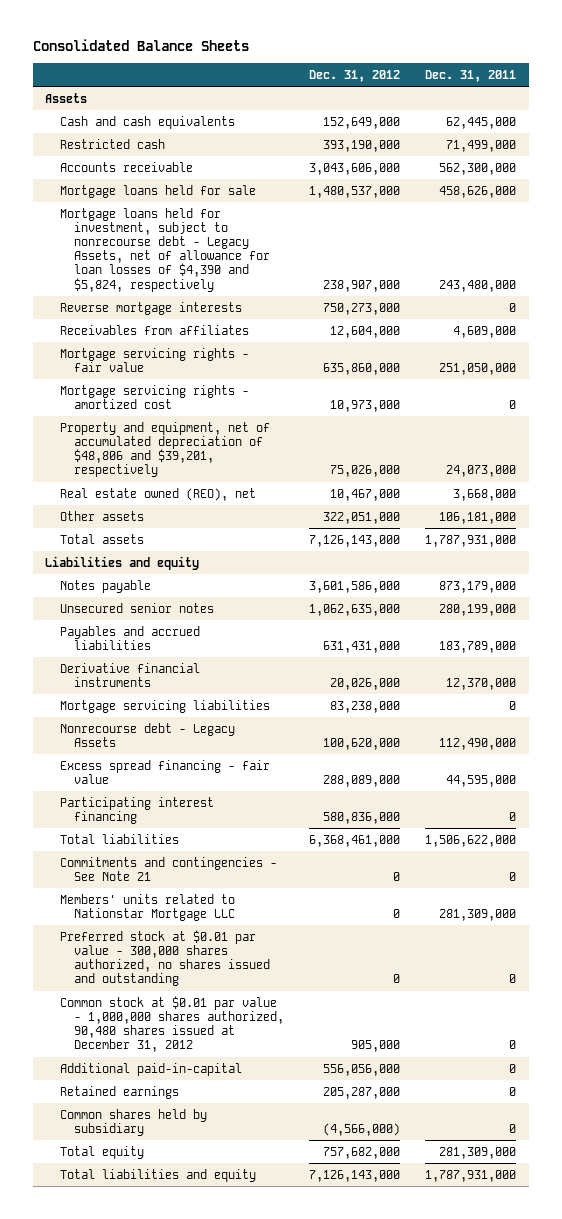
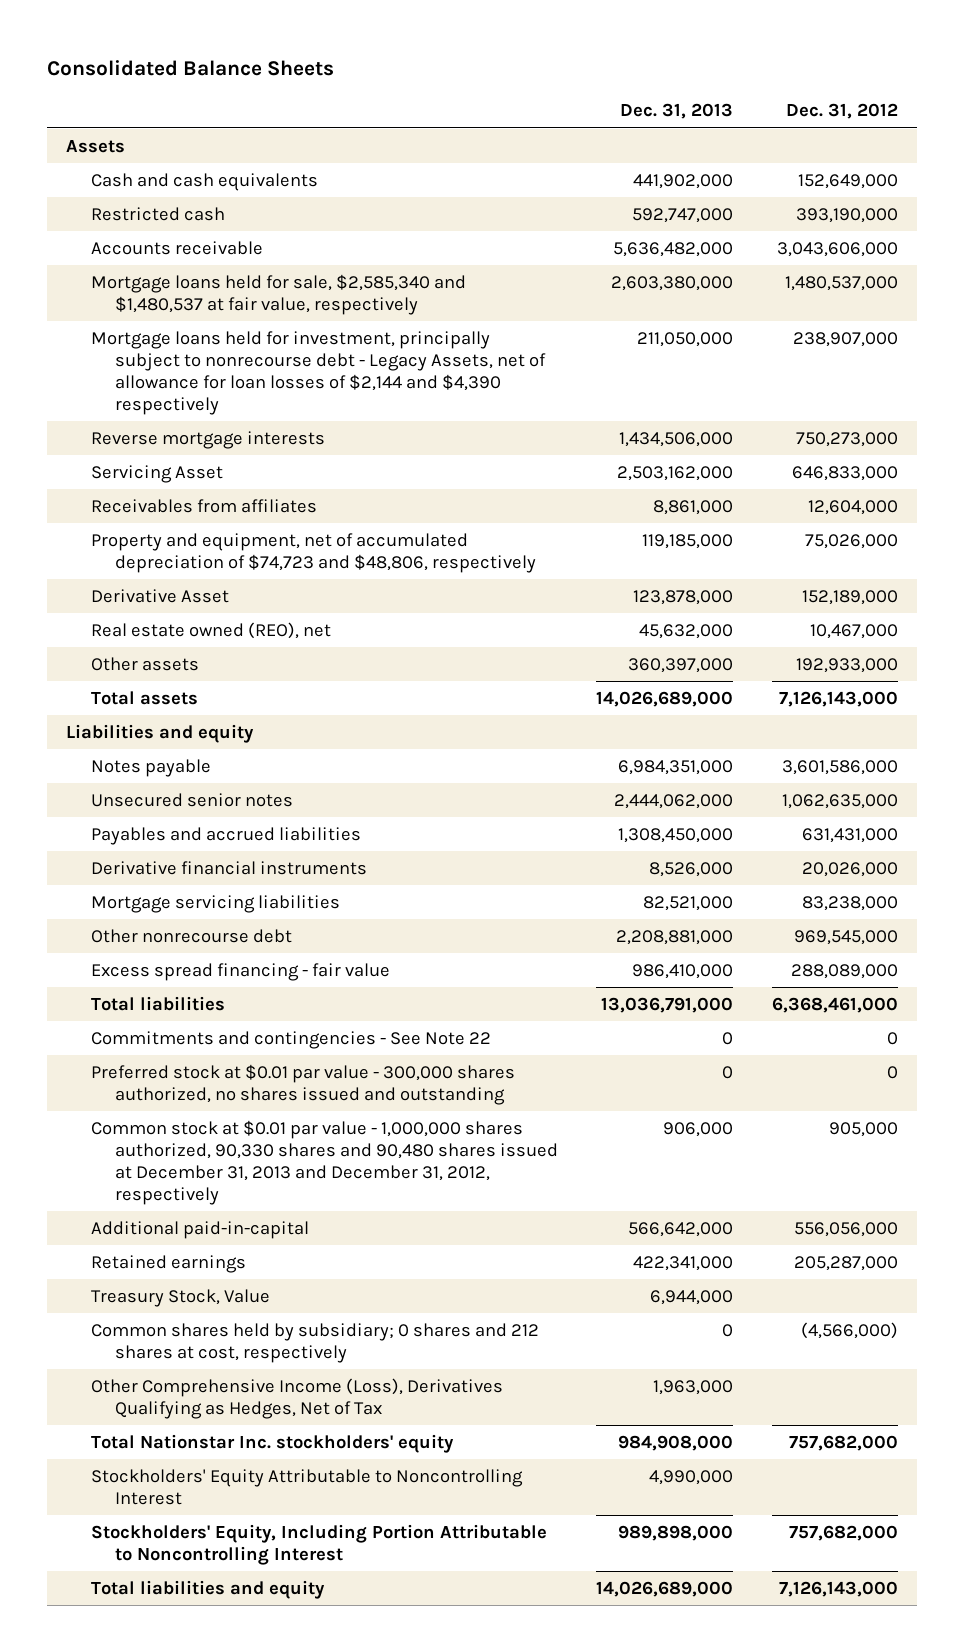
[425,70,517,83] Dec. 31, 2011 -> none
none -> [620,103,734,120] Dec. 31, 2013
[59,184,256,198] Mortgage loans held for sale -> [90,273,466,315] Mortgage loans held for sale, $2,585,340 and $1,480,537 at fair value, respectively
[59,207,270,292] Mortgage loans held for investment, subject to nonrecourse debt - Legacy Assets, net of allowance for loan losses of $4,390 and $5,824, respectively -> [90,330,547,416] Mortgage loans held for investment, principally subject to nonrecourse debt - Legacy Assets, net of allowance for loan losses of $2,144 and $4,390 respectively
none -> [90,464,223,483] Servicing Asset
[59,347,249,372] Mortgage servicing rights - fair value -> none
[59,384,249,409] Mortgage servicing rights - amortized cost -> none
[59,421,270,478] Property and equipment, net of accumulated depreciation of $48,806 and $39,201, respectively -> [90,532,537,573] Property and equipment, net of accumulated depreciation of $74,723 and $48,806, respectively
none -> [90,588,229,603] Derivative Asset
[323,511,401,524] 322,051,000 -> [795,657,898,673] 192,933,000
[59,722,235,747] Nonrecourse debt - Legacy Assets -> [90,928,292,943] Other nonrecourse debt
[323,737,401,750] 100,620,000 -> [793,929,898,945] 969,545,000
[59,796,214,824] Participating interest financing -> none
[59,893,235,921] Members' units related to Nationstar Mortgage LLC -> none
[59,856,277,881] Commitments and contingencies - See Note 21 -> [90,1030,491,1049] Commitments and contingencies - See Note 22
[59,995,284,1053] Common stock at $0.01 par value - 1,000,000 shares authorized, 90,480 shares issued at December 31, 2012 -> [90,1119,559,1206] Common stock at $0.01 par value - 1,000,000 shares authorized, 90,330 shares and 90,480 shares issued at December 31, 2013 and December 31, 2012, respectively
none -> [90,1288,270,1307] Treasury Stock, Value
[59,1108,207,1136] Common shares held by subsidiary -> [90,1322,539,1363] Common shares held by subsidiary; 0 shares and 212 shares at cost, respectively
none -> [90,1377,503,1419] Other Comprehensive Income (Loss), Derivatives Qualifying as Hedges, Net of Tax
[59,1145,144,1159] Total equity -> [90,1433,454,1453] Total Nationstar Inc. stockholders' equity
none -> [90,1468,523,1505] Stockholders' Equity Attributable to Noncontrolling Interest
none -> [90,1523,547,1565] Stockholders' Equity, Including Portion Attributable to Noncontrolling Interest

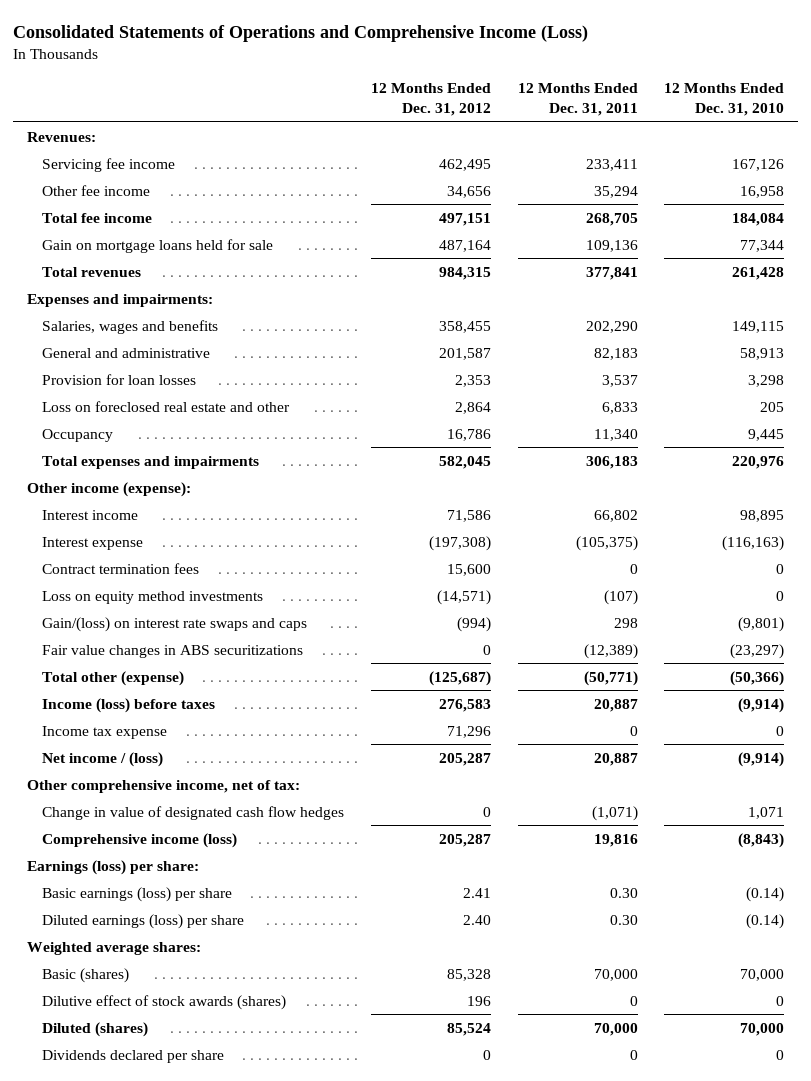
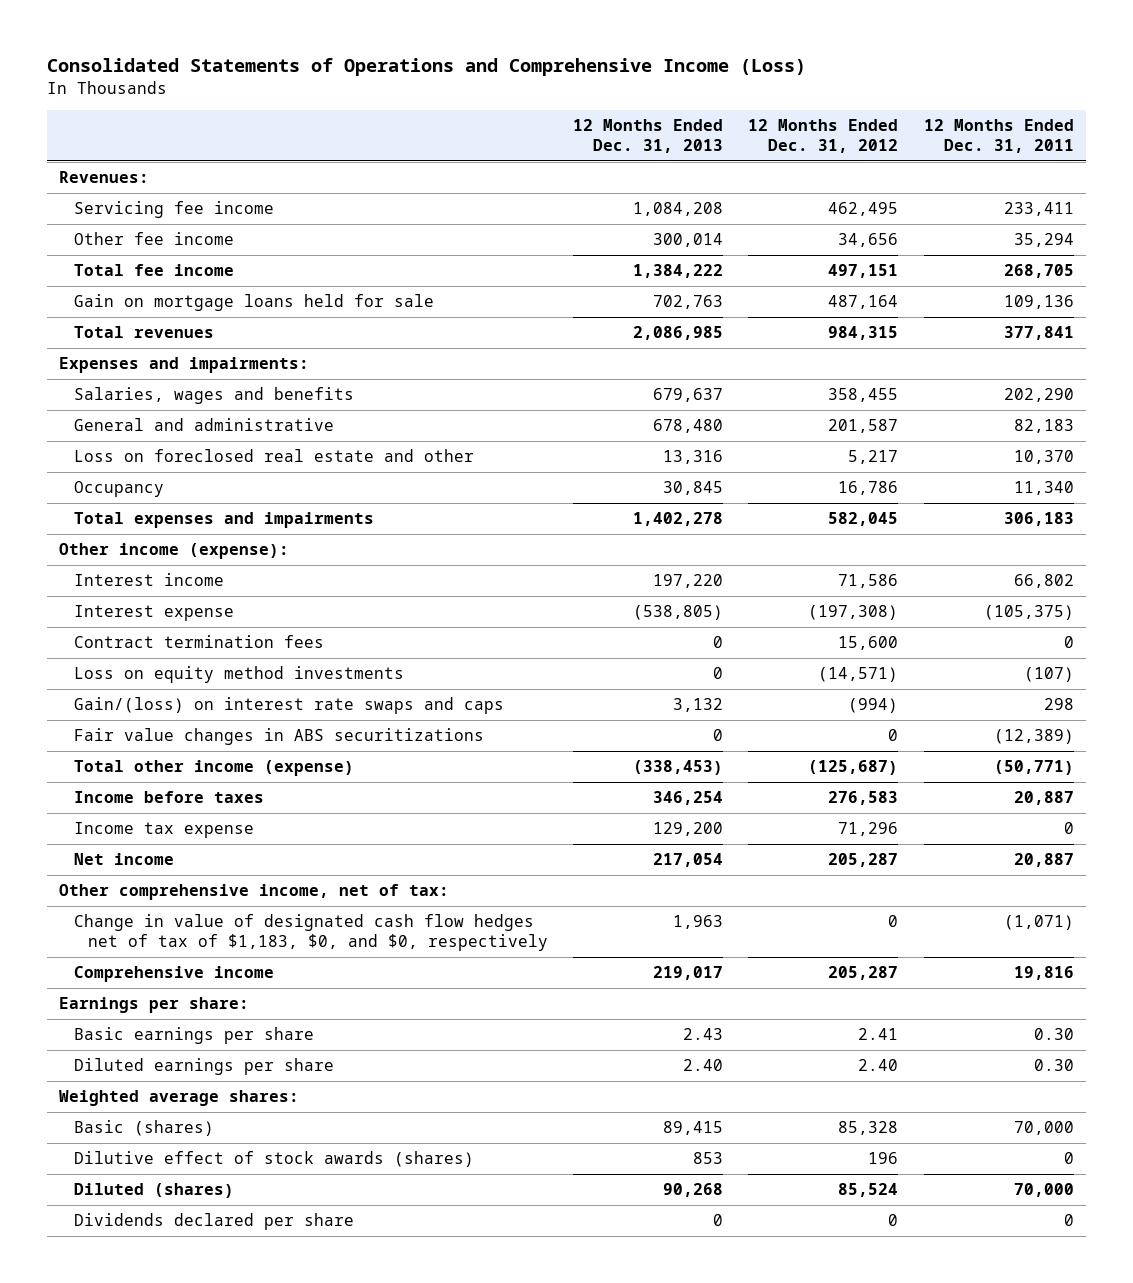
[664,83,785,117] 12 Months Ended Dec. 31, 2010 -> none
none -> [573,119,724,154] 12 Months Ended Dec. 31, 2013
[42,373,197,385] Provision for loan losses -> none
[455,401,492,414] 2,864 -> [848,450,899,465] 5,217
[601,401,638,414] 6,833 -> [1013,450,1074,465] 10,370
[42,670,185,686] Total other (expense) -> [73,760,354,777] Total other income (expense)
[42,697,216,713] Income (loss) before taxes -> [73,791,264,804] Income before taxes
[42,751,164,767] Net income / (loss) -> [73,853,174,866] Net income
[42,805,345,820] Change in value of designated cash flow hedges -> [73,914,549,952] Change in value of designated cash flow hedges net of tax of $1,183, $0, and $0, respectively
[42,832,238,848] Comprehensive income (loss) -> [73,966,274,983] Comprehensive income
[26,859,199,875] Earnings (loss) per share: -> [59,997,250,1014] Earnings per share:
[42,886,233,902] Basic earnings (loss) per share -> [73,1027,314,1045] Basic earnings per share
[42,913,245,929] Diluted earnings (loss) per share -> [73,1058,334,1076] Diluted earnings per share

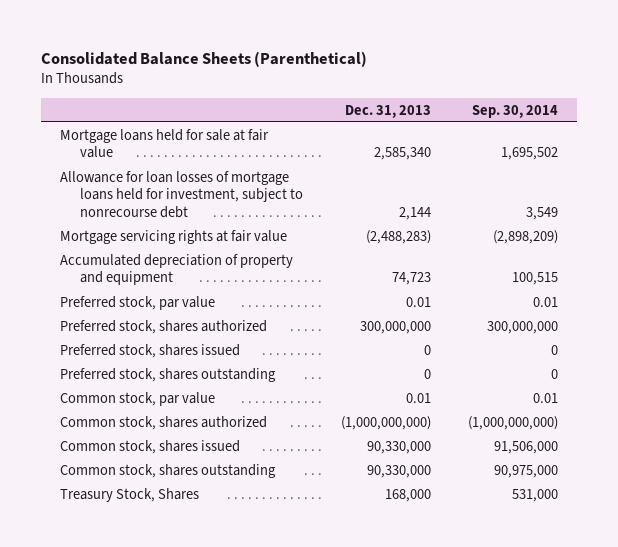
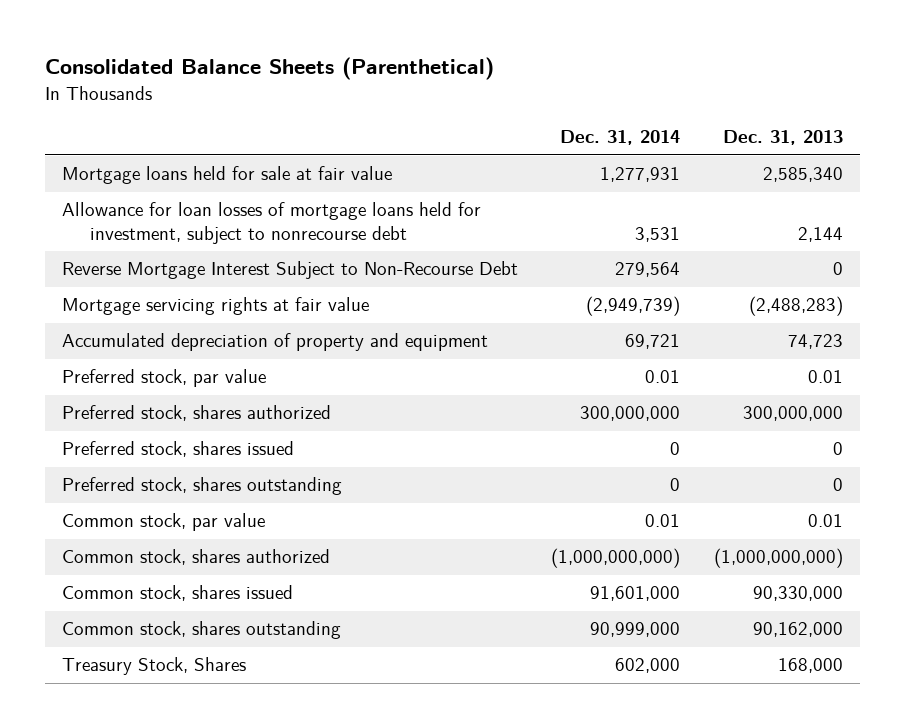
[472,104,559,118] Sep. 30, 2014 -> none
none -> [560,130,681,146] Dec. 31, 2014
none -> [61,261,518,280] Reverse Mortgage Interest Subject to Non-Recourse Debt
[366,464,431,478] 90,330,000 -> [752,622,843,638] 90,162,000

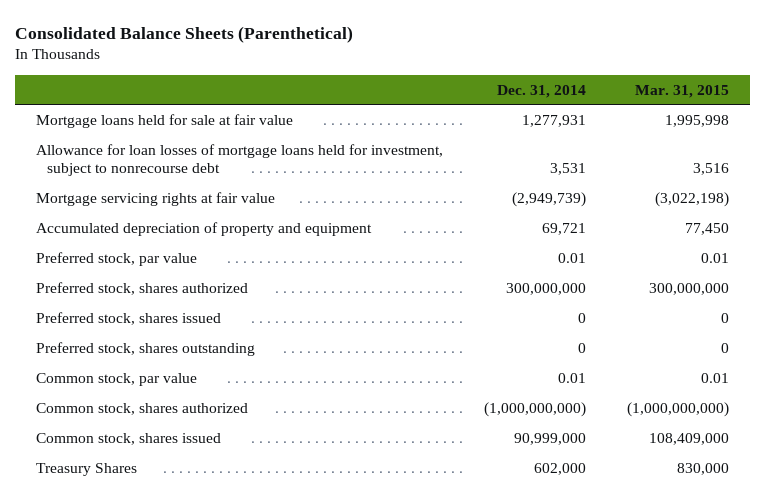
[722,130,843,146] Dec. 31, 2013 -> none
none -> [635,84,730,98] Mar. 31, 2015
[61,261,518,280] Reverse Mortgage Interest Subject to Non-Recourse Debt -> none
[61,621,341,640] Common stock, shares outstanding -> none
[590,586,681,602] 91,601,000 -> [513,432,586,445] 90,999,000
[61,657,246,676] Treasury Stock, Shares -> [35,462,137,476] Treasury Shares

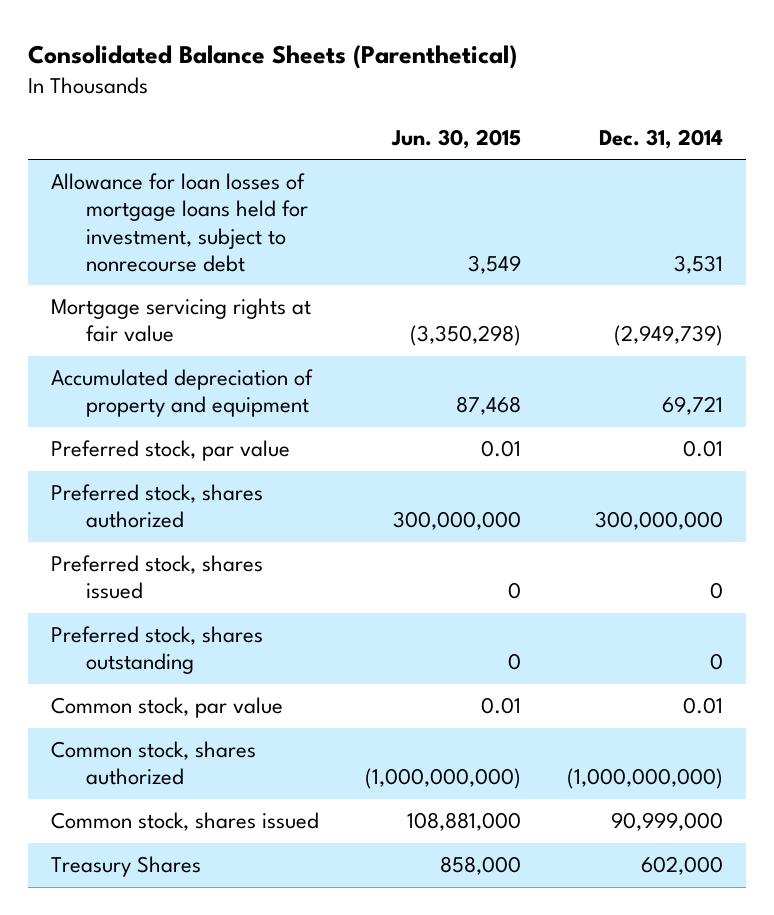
[635,84,730,98] Mar. 31, 2015 -> none
none -> [391,128,522,149] Jun. 30, 2015
[35,113,293,128] Mortgage loans held for sale at fair value -> none

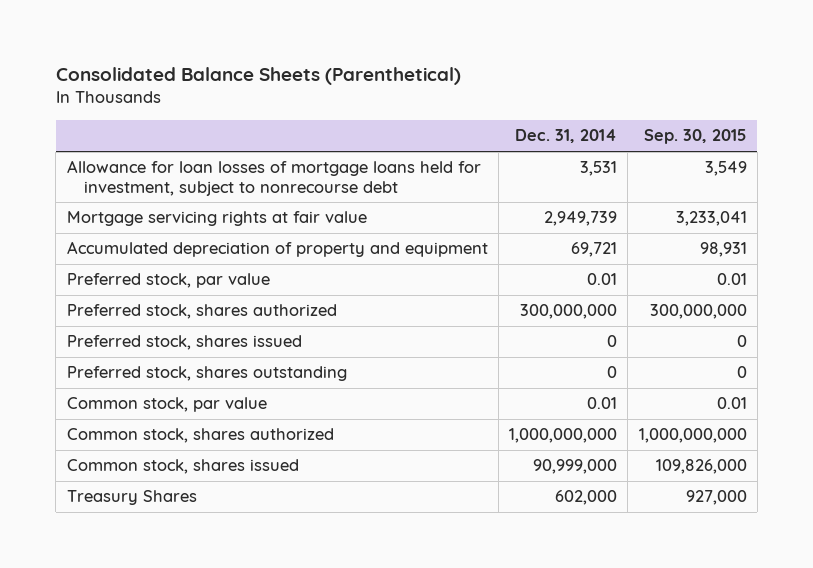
[391,128,522,149] Jun. 30, 2015 -> none
none -> [643,129,747,145] Sep. 30, 2015
[613,325,723,347] (2,949,739) -> [544,211,618,227] 2,949,739
[566,768,723,790] (1,000,000,000) -> [509,428,618,444] 1,000,000,000

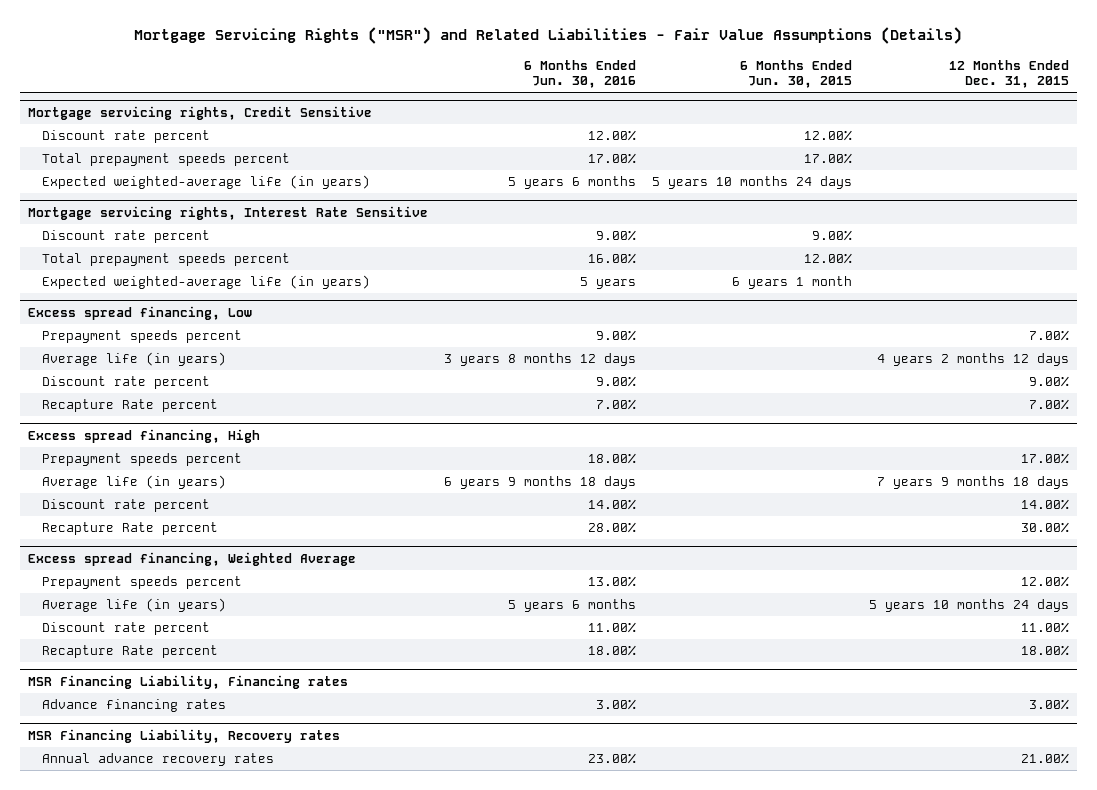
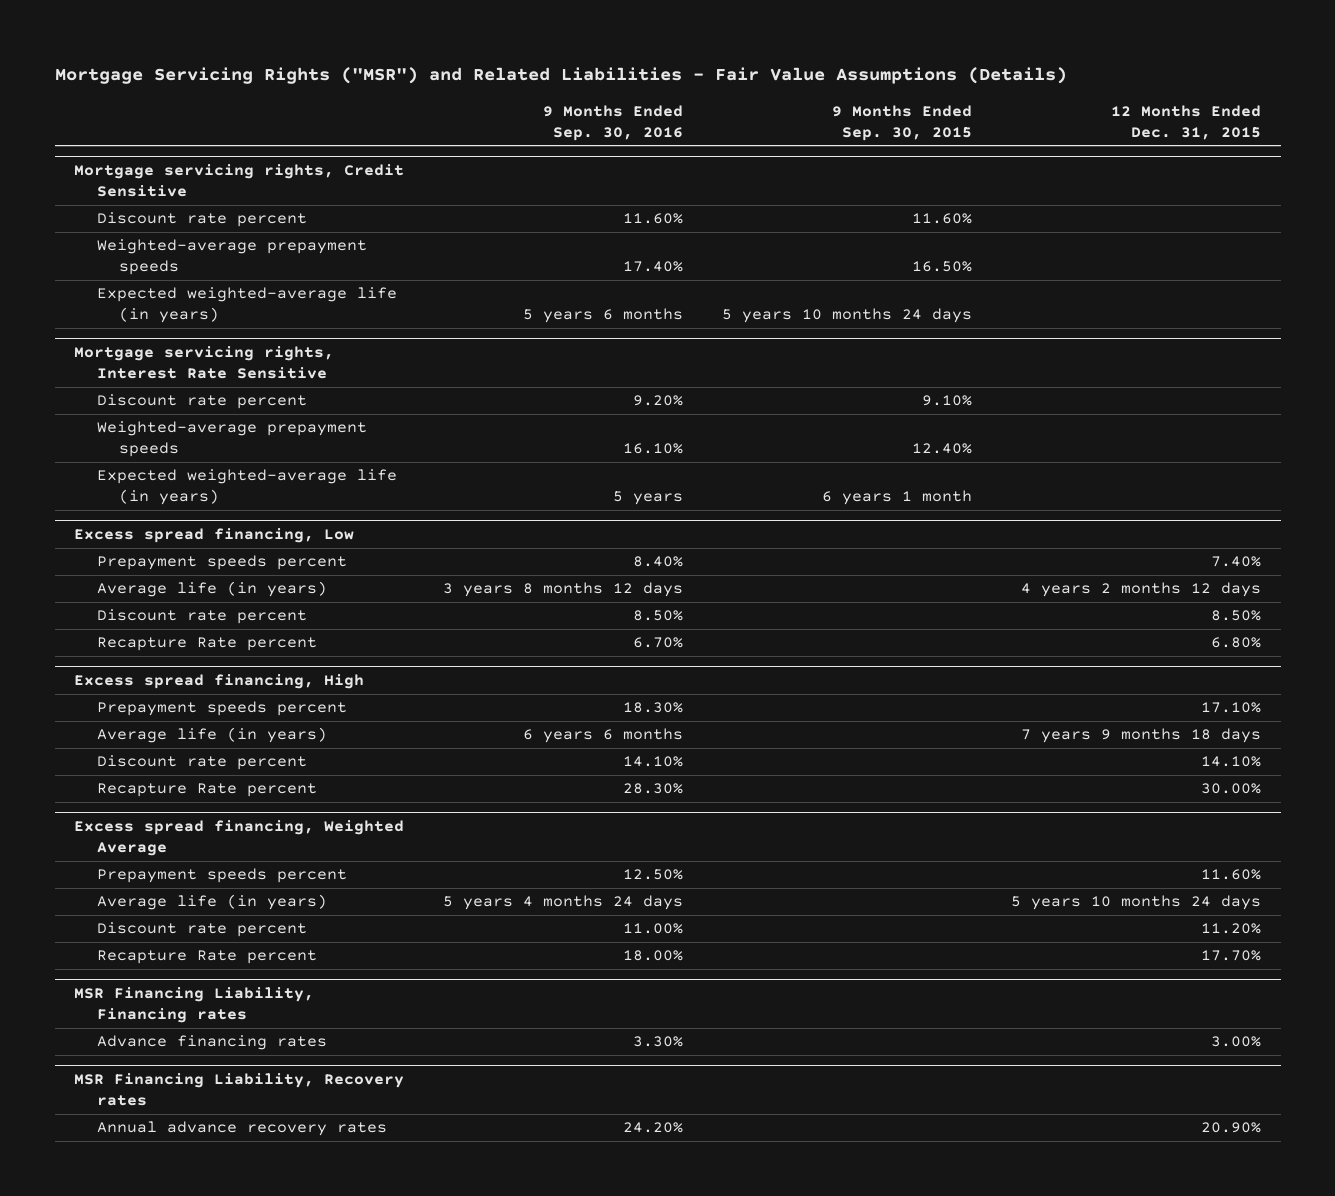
[524,59,637,89] 6 Months Ended Jun. 30, 2016 -> none
[740,59,853,89] 6 Months Ended Jun. 30, 2015 -> none
none -> [543,104,684,141] 9 Months Ended Sep. 30, 2016
none -> [832,104,973,141] 9 Months Ended Sep. 30, 2015
[41,153,290,167] Total prepayment speeds percent -> [96,239,367,276] Weighted-average prepayment speeds
[41,253,290,267] Total prepayment speeds percent -> [96,421,367,458] Weighted-average prepayment speeds
[1028,330,1069,342] 7.00% -> [1211,556,1262,568] 7.40%
[1028,376,1069,388] 9.00% -> [1211,610,1262,622] 8.50%
[1028,399,1069,411] 7.00% -> [1211,637,1262,649] 6.80%
[1020,453,1069,465] 17.00% -> [1201,702,1262,714] 17.10%
[1020,499,1069,511] 14.00% -> [1201,756,1262,768] 14.10%
[1020,576,1069,588] 12.00% -> [1201,869,1262,881] 11.60%
[1020,622,1069,634] 11.00% -> [1201,923,1262,935] 11.20%
[1020,645,1069,657] 18.00% -> [1201,950,1262,962] 17.70%
[1020,753,1069,765] 21.00% -> [1201,1122,1262,1134] 20.90%

